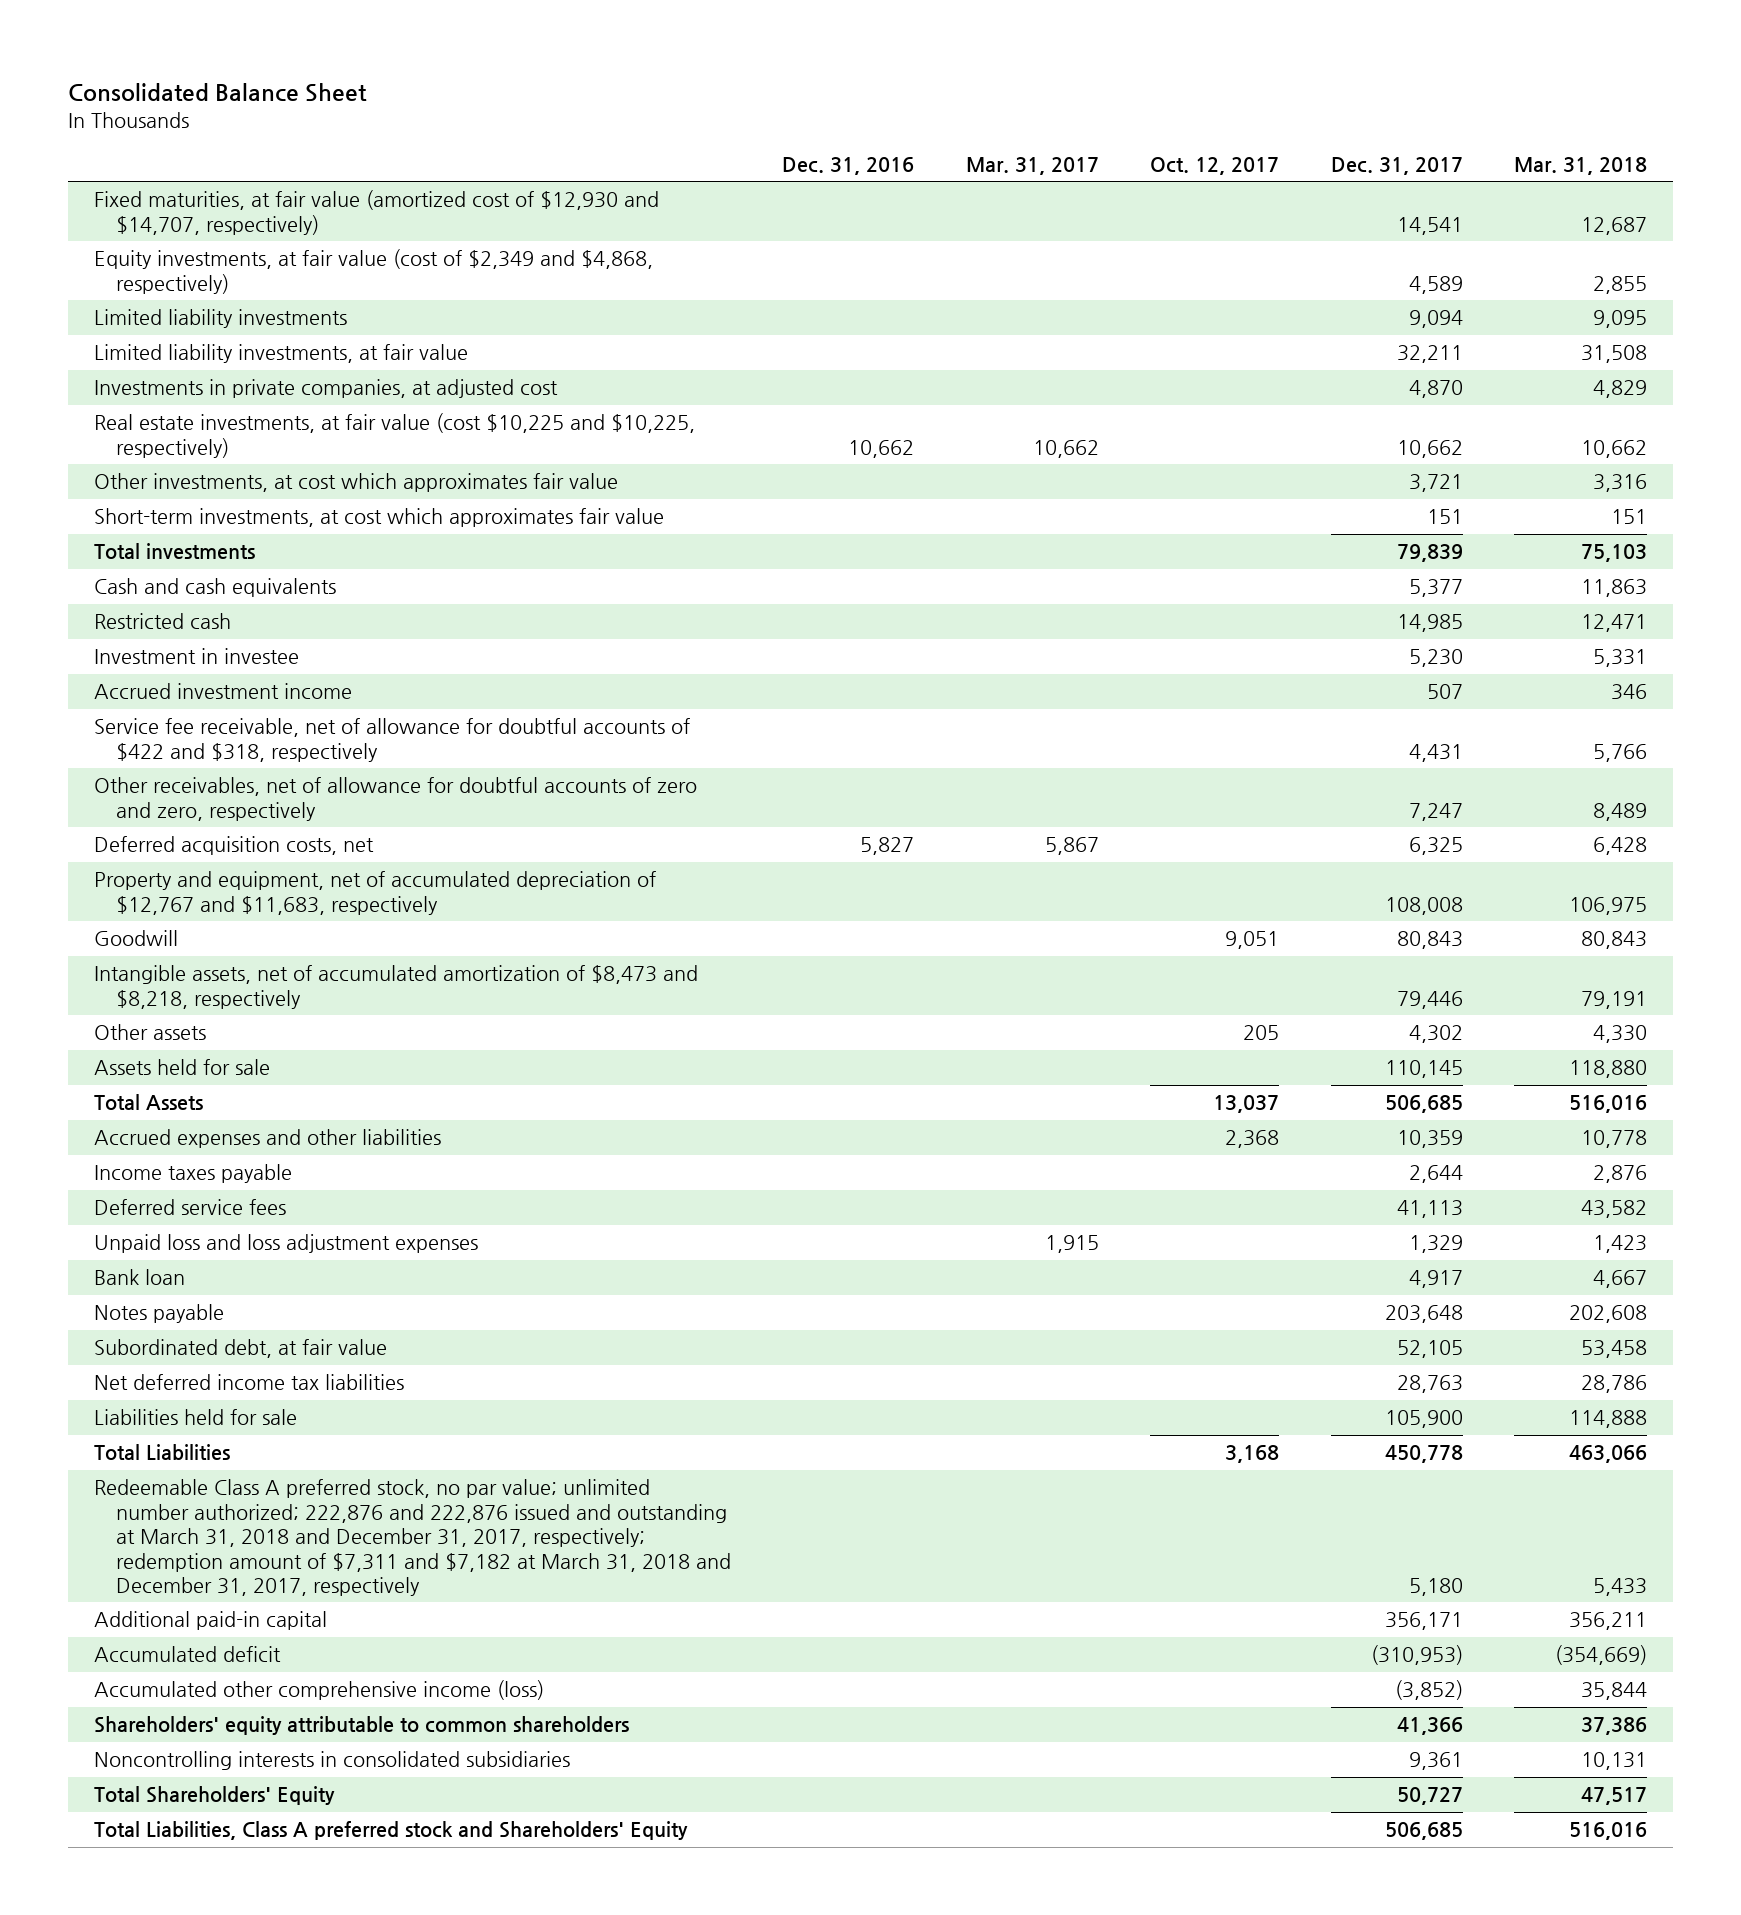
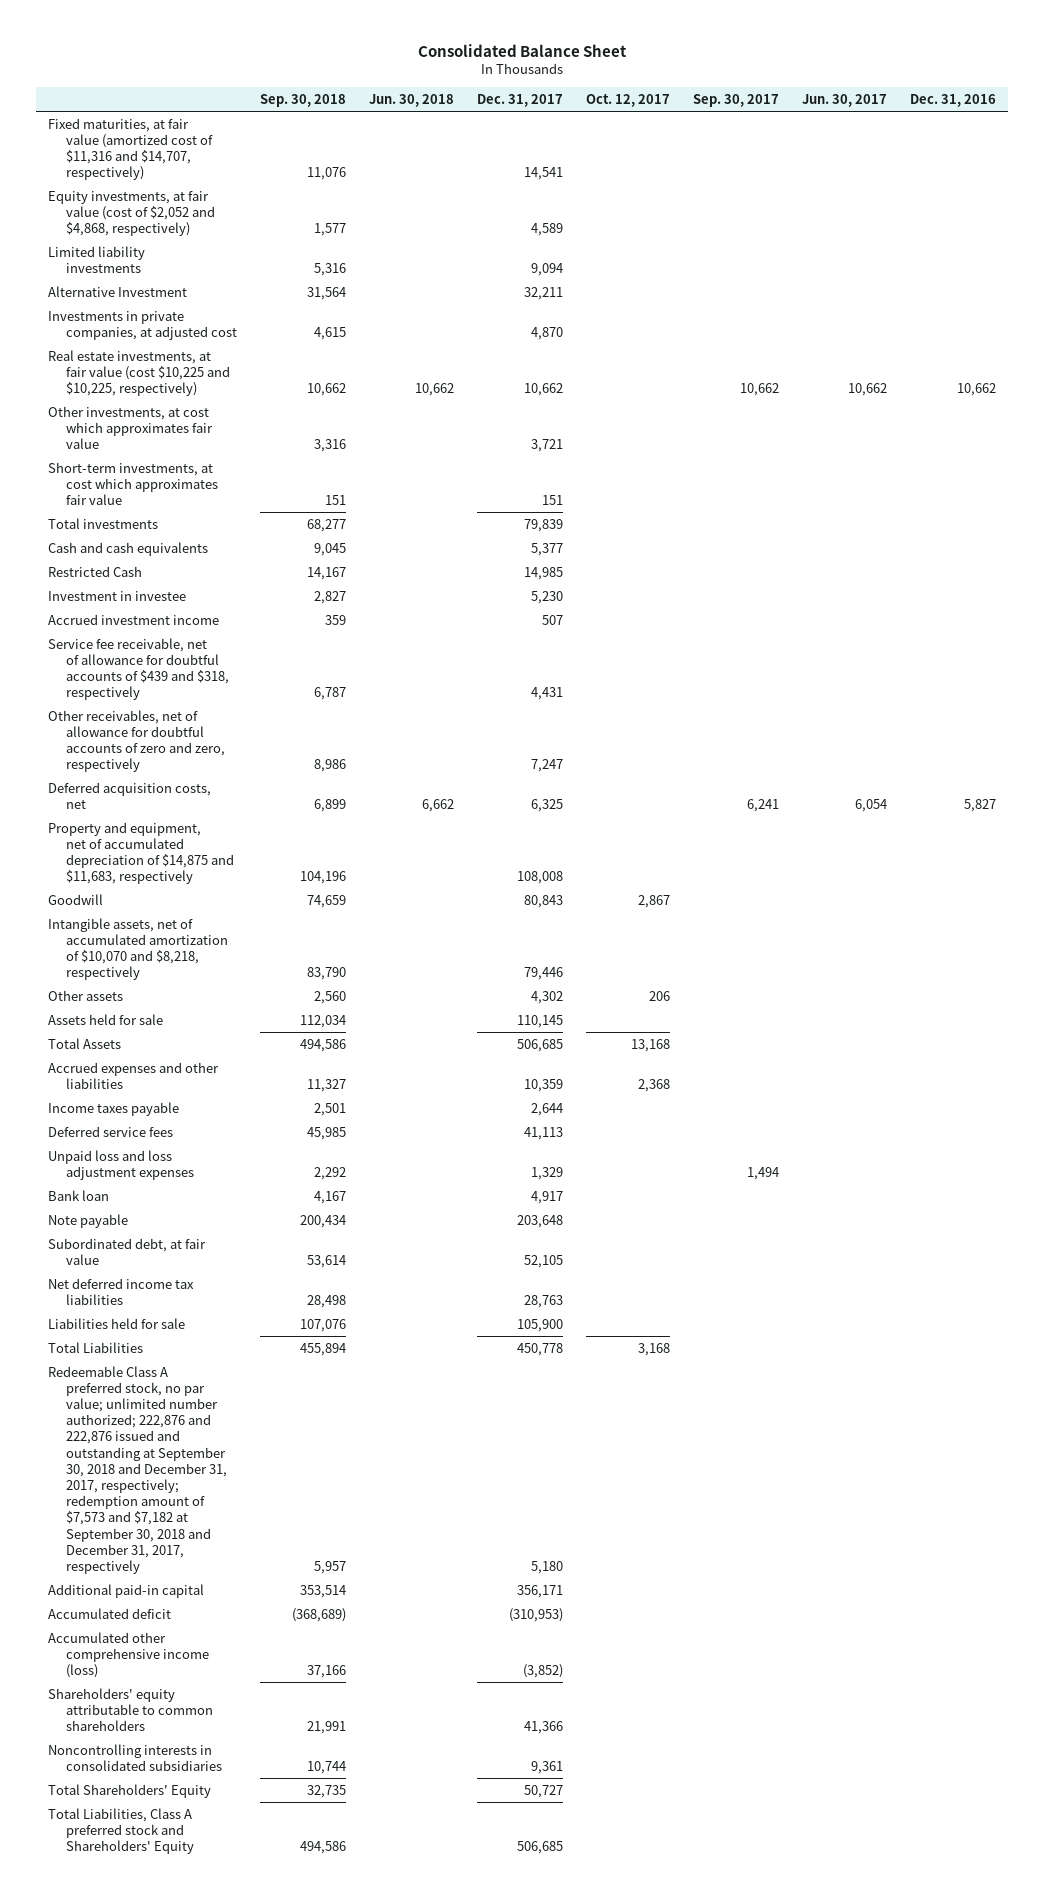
[965,157,1099,176] Mar. 31, 2017 -> none
[1514,157,1648,176] Mar. 31, 2018 -> none
none -> [260,93,347,107] Sep. 30, 2018
none -> [369,93,455,107] Jun. 30, 2018
none -> [693,93,780,107] Sep. 30, 2017
none -> [802,93,888,107] Jun. 30, 2017
[94,190,660,235] Fixed maturities, at fair value (amortized cost of $12,930 and $14,707, respectively) -> [47,117,214,181] Fixed maturities, at fair value (amortized cost of $11,316 and $14,707, respectively)
[94,249,654,294] Equity investments, at fair value (cost of $2,349 and $4,868, respectively) -> [47,190,216,236] Equity investments, at fair value (cost of $2,052 and $4,868, respectively)
[94,344,469,364] Limited liability investments, at fair value -> [47,285,187,297] Alternative Investment
[94,613,232,630] Restricted cash -> [47,565,142,577] Restricted Cash
[94,718,691,762] Service fee receivable, net of allowance for doubtful accounts of $422 and $318, respectively -> [47,637,230,701] Service fee receivable, net of allowance for doubtful accounts of $439 and $318, respectively
[94,871,657,915] Property and equipment, net of accumulated depreciation of $12,767 and $11,683, respectively -> [47,821,235,885] Property and equipment, net of accumulated depreciation of $14,875 and $11,683, respectively
[1225,931,1280,950] 9,051 -> [638,894,671,908] 2,867
[94,965,699,1009] Intangible assets, net of accumulated amortization of $8,473 and $8,218, respectively -> [47,917,229,981] Intangible assets, net of accumulated amortization of $10,070 and $8,218, respectively
[1243,1025,1280,1041] 205 -> [649,990,671,1001] 206
[1213,1095,1280,1114] 13,037 -> [631,1038,671,1052] 13,168
[94,1304,225,1324] Notes payable -> [47,1213,128,1228] Note payable
[94,1479,731,1597] Redeemable Class A preferred stock, no par value; unlimited number authorized; 222,876 and 222,876 issued and outstanding at March 31, 2018 and December 31, 2017, respectively; redemption amount of $7,311 and $7,182 at March 31, 2018 and December 31, 2017, respectively -> [47,1365,228,1574] Redeemable Class A preferred stock, no par value; unlimited number authorized; 222,876 and 222,876 issued and outstanding at September 30, 2018 and December 31, 2017, respectively; redemption amount of $7,573 and $7,182 at September 30, 2018 and December 31, 2017, respectively

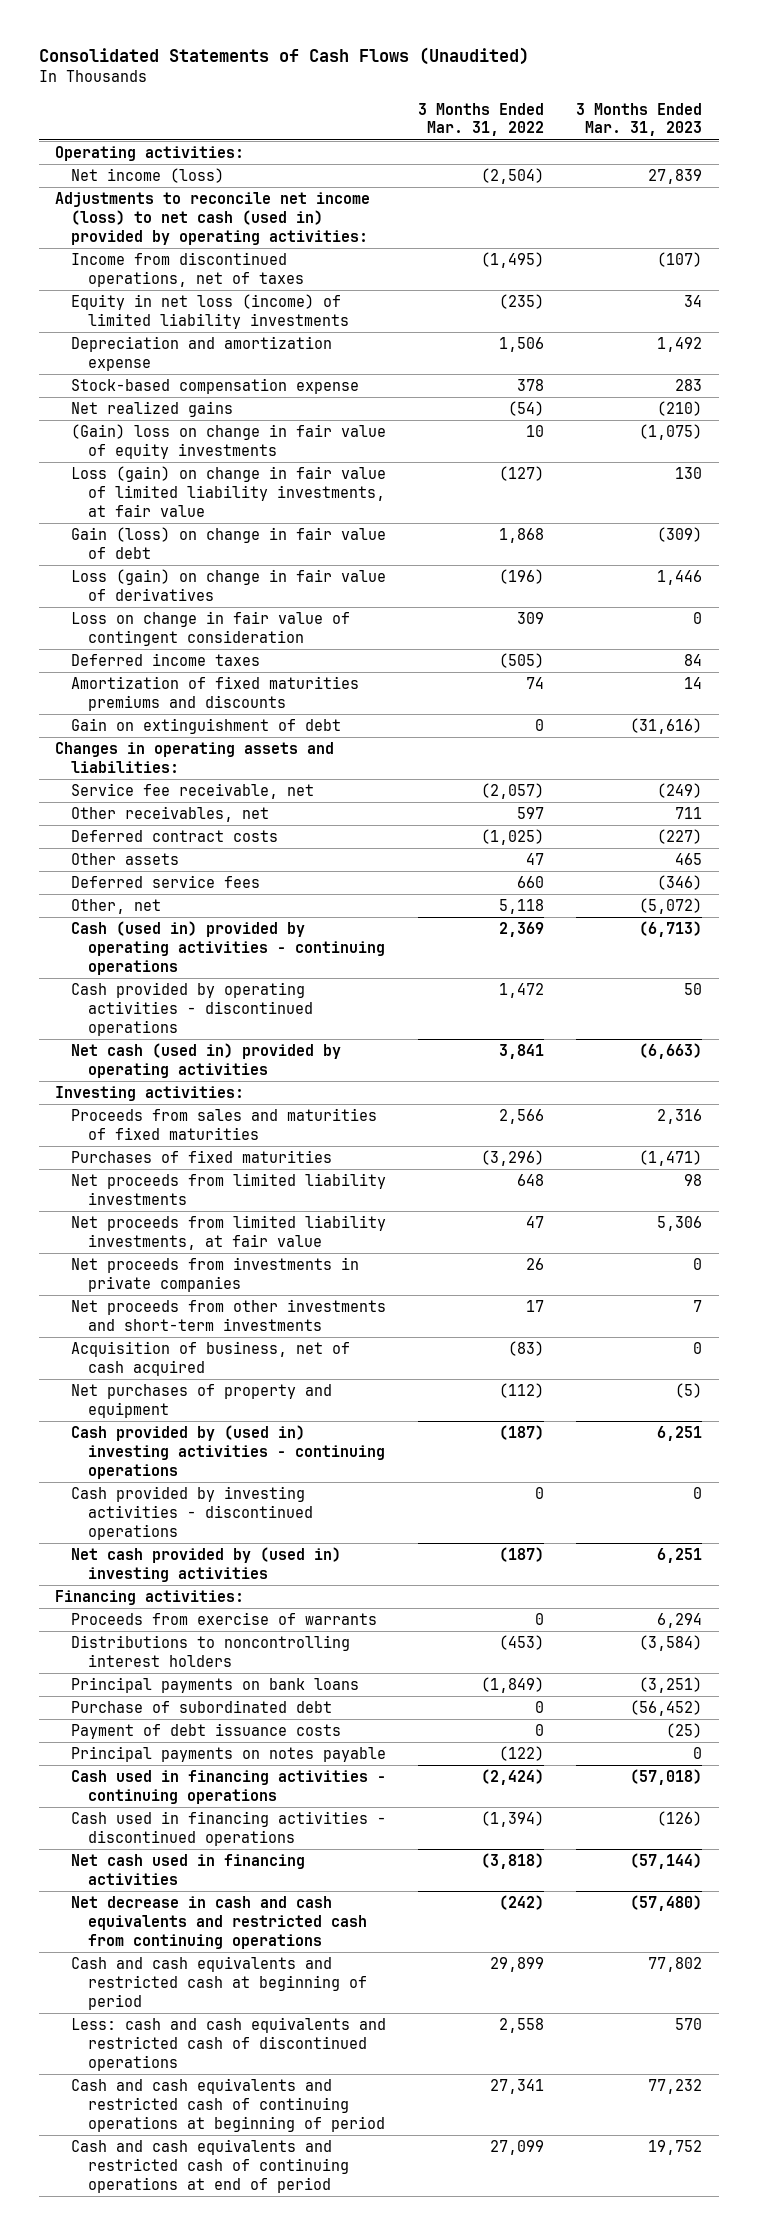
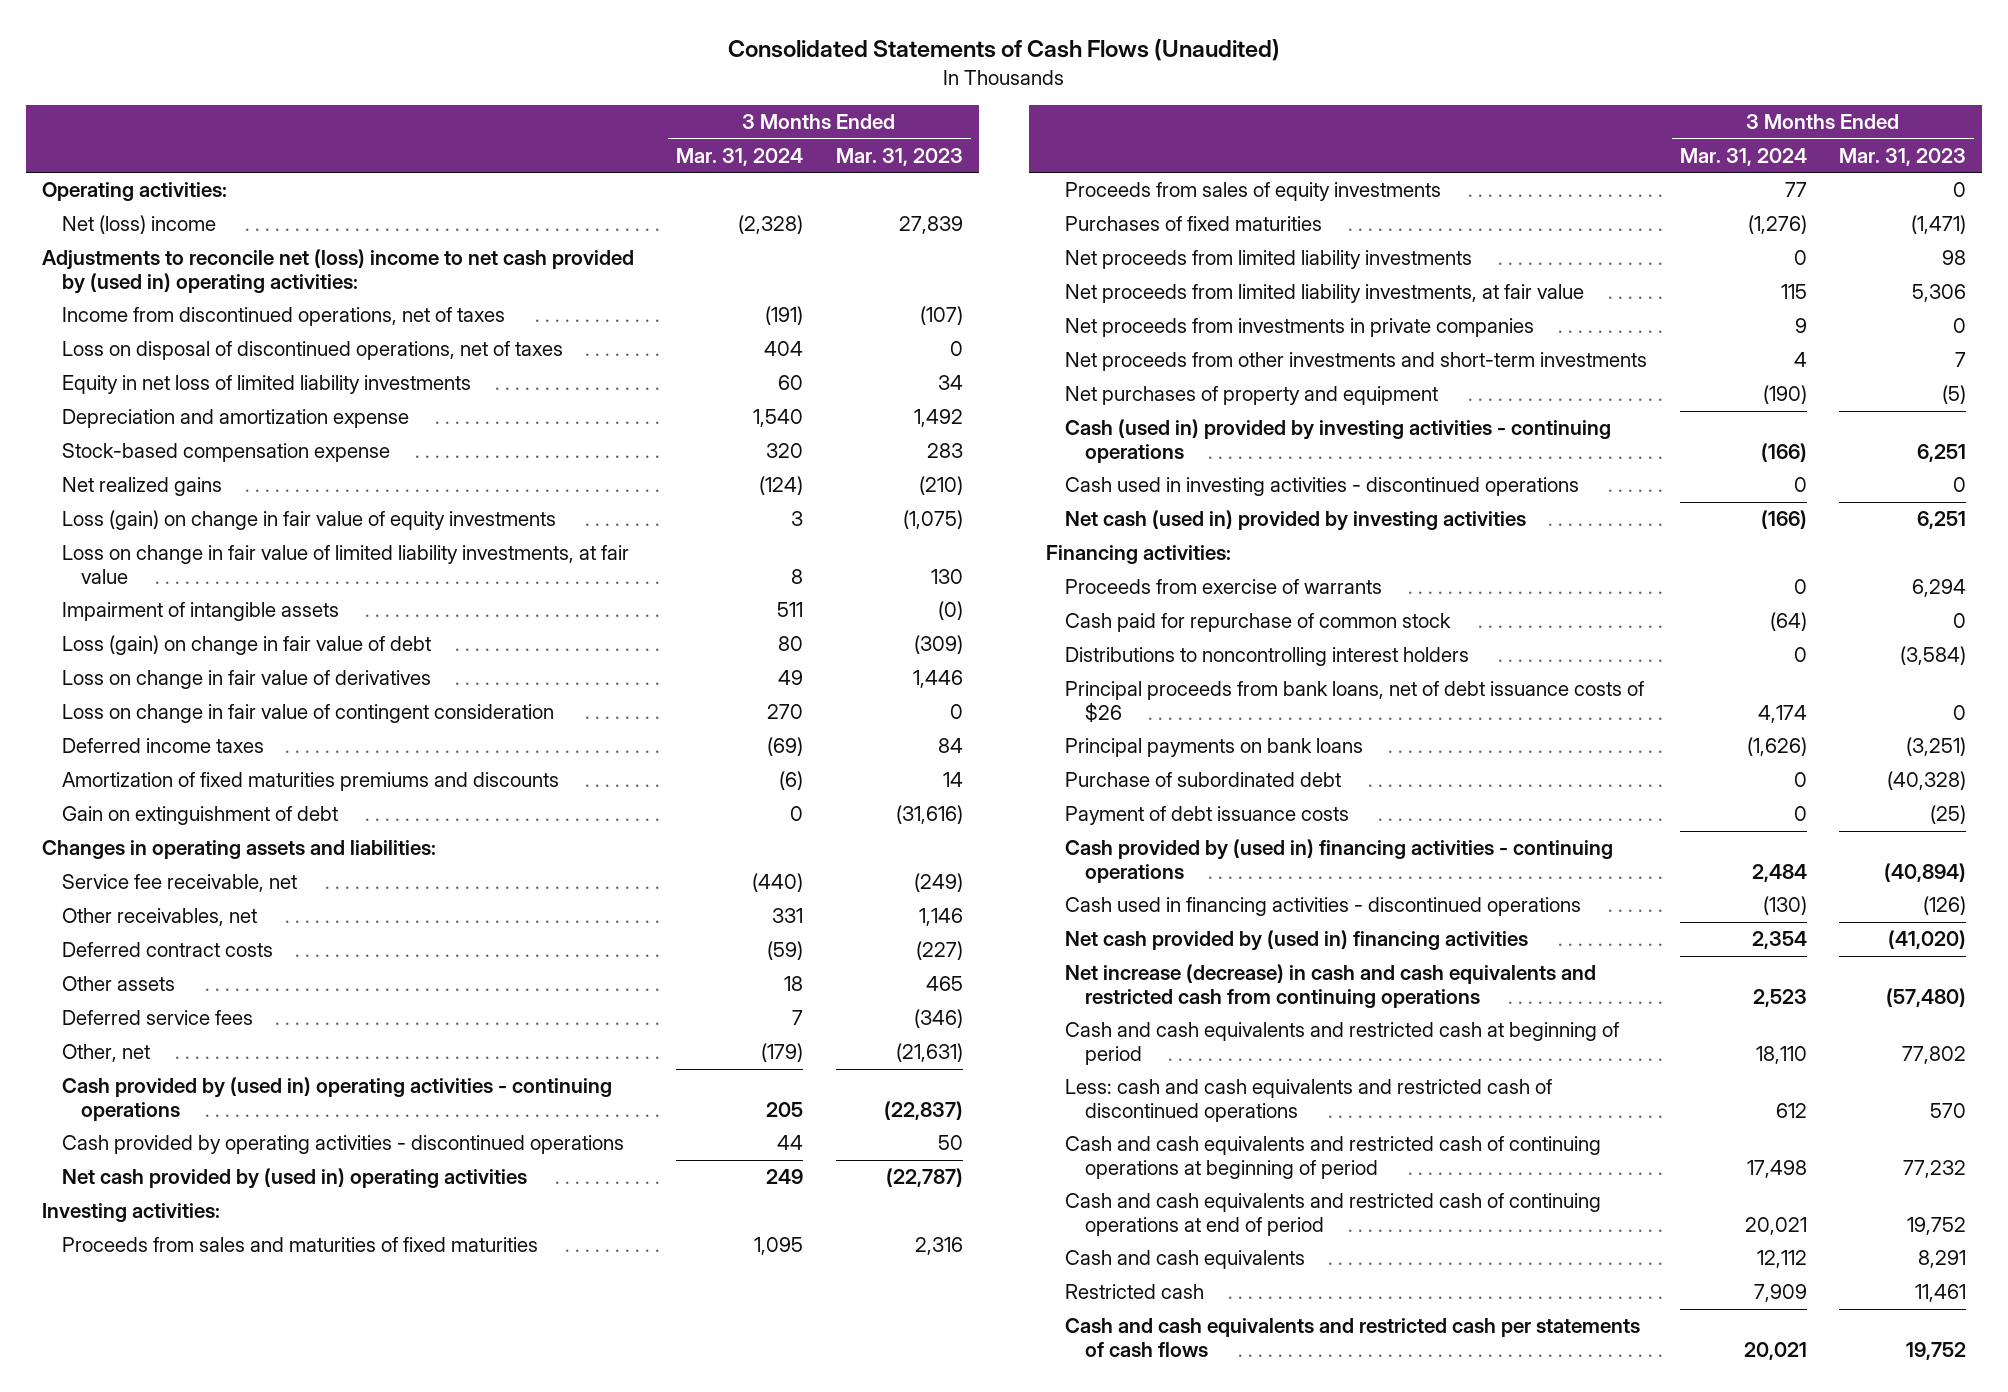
[418,102,545,137] 3 Months Ended Mar. 31, 2022 -> none
none -> [676,147,804,166] Mar. 31, 2024
[71,168,225,184] Net income (loss) -> [61,215,216,235] Net (loss) income
[55,192,371,245] Adjustments to reconcile net income (loss) to net cash (used in) provided by operating activities: -> [41,249,634,294] Adjustments to reconcile net (loss) income to net cash provided by (used in) operating activities:
none -> [61,341,563,361] Loss on disposal of discontinued operations, net of taxes
[71,294,349,329] Equity in net loss (income) of limited liability investments -> [61,375,471,395] Equity in net loss of limited liability investments
[71,424,387,459] (Gain) loss on change in fair value of equity investments -> [61,510,556,531] Loss (gain) on change in fair value of equity investments
[71,466,387,517] Loss (gain) on change in fair value of limited liability investments, at fair value -> [61,545,629,584] Loss on change in fair value of limited liability investments, at fair value
none -> [61,602,339,622] Impairment of intangible assets
[71,527,387,559] Gain (loss) on change in fair value of debt -> [61,635,431,656] Loss (gain) on change in fair value of debt
[71,569,387,601] Loss (gain) on change in fair value of derivatives -> [61,670,431,690] Loss on change in fair value of derivatives
[675,807,703,820] 711 -> [918,908,963,927] 1,146
[639,898,703,915] (5,072) -> [895,1043,963,1063] (21,631)
[71,921,385,975] Cash (used in) provided by operating activities - continuing operations -> [61,1077,612,1121] Cash provided by (used in) operating activities - continuing operations
[639,921,703,938] (6,713) -> [883,1100,963,1120] (22,837)
[71,1043,342,1078] Net cash (used in) provided by operating activities -> [61,1168,527,1190] Net cash provided by (used in) operating activities
[639,1043,703,1060] (6,663) -> [885,1168,963,1188] (22,787)
none -> [1065,182,1442,202] Proceeds from sales of equity investments
[71,1341,351,1376] Acquisition of business, net of cash acquired -> none
[71,1425,385,1479] Cash provided by (used in) investing activities - continuing operations -> [1065,419,1612,463] Cash (used in) provided by investing activities - continuing operations
[71,1486,313,1540] Cash provided by investing activities - discontinued operations -> [1065,477,1580,497] Cash used in investing activities - discontinued operations
[71,1547,342,1582] Net cash provided by (used in) investing activities -> [1065,510,1527,532] Net cash (used in) provided by investing activities
none -> [1065,613,1452,633] Cash paid for repurchase of common stock
none -> [1065,681,1645,723] Principal proceeds from bank loans, net of debt issuance costs of $26
[630,1700,703,1717] (56,452) -> [1887,771,1967,791] (40,328)
[71,1746,387,1763] Principal payments on notes payable -> none
[71,1770,387,1804] Cash used in financing activities - continuing operations -> [1065,839,1614,883] Cash provided by (used in) financing activities - continuing operations
[630,1769,703,1786] (57,018) -> [1884,862,1967,882] (40,894)
[71,1854,306,1885] Net cash used in financing activities -> [1065,930,1529,952] Net cash provided by (used in) financing activities
[630,1853,703,1870] (57,144) -> [1888,930,1967,950] (41,020)
[71,1896,367,1949] Net decrease in cash and cash equivalents and restricted cash from continuing operations -> [1065,964,1597,1008] Net increase (decrease) in cash and cash equivalents and restricted cash from continuing operations
none -> [1065,1250,1306,1270] Cash and cash equivalents
none -> [1065,1284,1205,1300] Restricted cash
none -> [1065,1318,1641,1357] Cash and cash equivalents and restricted cash per statements of cash flows

